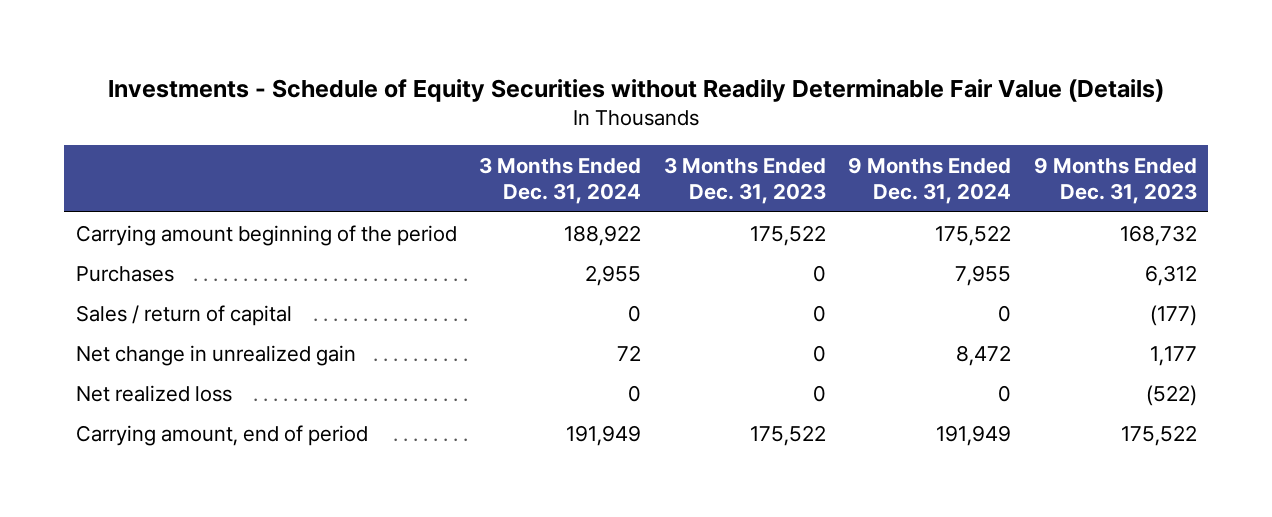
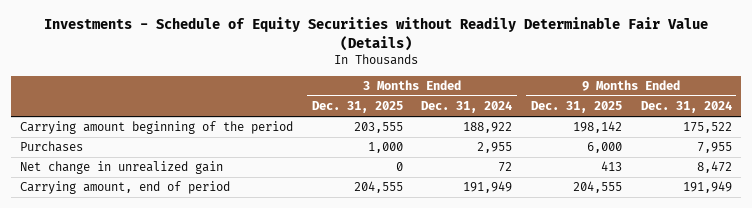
[663,156,826,204] 3 Months Ended Dec. 31, 2023 -> none
[1033,156,1197,204] 9 Months Ended Dec. 31, 2023 -> none
none -> [311,101,403,114] Dec. 31, 2025
none -> [531,101,623,114] Dec. 31, 2025
[75,304,292,326] Sales / return of capital -> none
[75,384,232,402] Net realized loss -> none

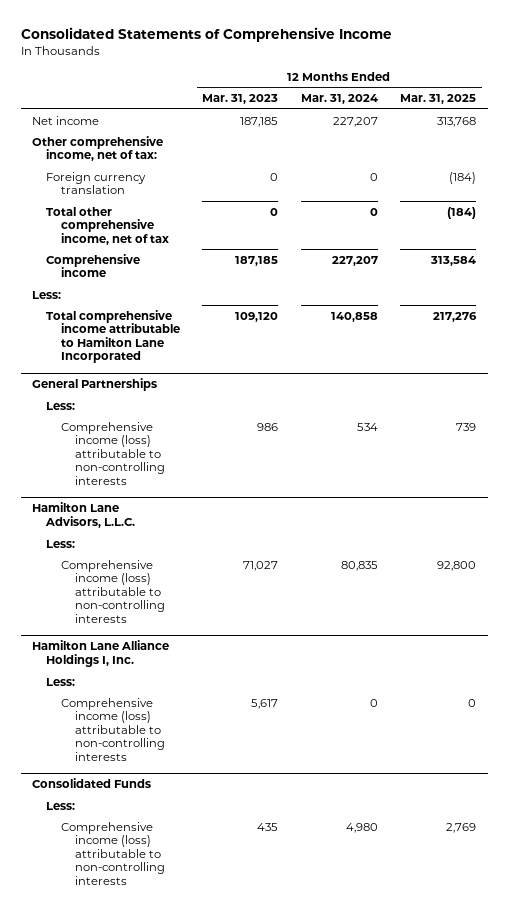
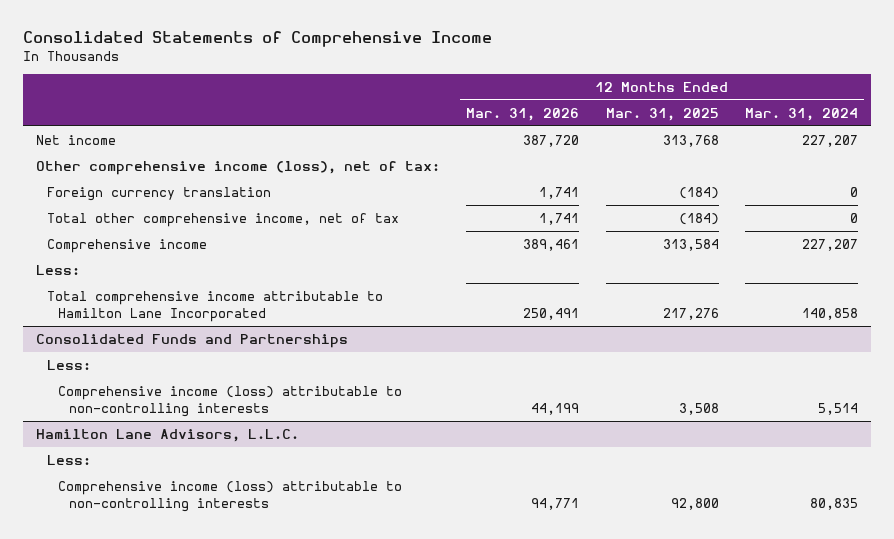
[202,94,279,105] Mar. 31, 2023 -> none
none -> [466,107,580,121] Mar. 31, 2026
[32,135,164,162] Other comprehensive income, net of tax: -> [35,161,440,176] Other comprehensive income (loss), net of tax:
[32,378,158,392] General Partnerships -> none
none -> [35,334,348,349] Consolidated Funds and Partnerships
[356,422,378,431] 534 -> [817,402,858,415] 5,514
[456,422,477,431] 739 -> [678,402,719,415] 3,508
[32,640,170,667] Hamilton Lane Alliance Holdings I, Inc. -> none
[46,677,76,686] Less: -> none
[60,697,165,761] Comprehensive income (loss) attributable to non-controlling interests -> none
[32,778,152,789] Consolidated Funds -> none
[46,801,76,810] Less: -> none
[60,821,165,885] Comprehensive income (loss) attributable to non-controlling interests -> none

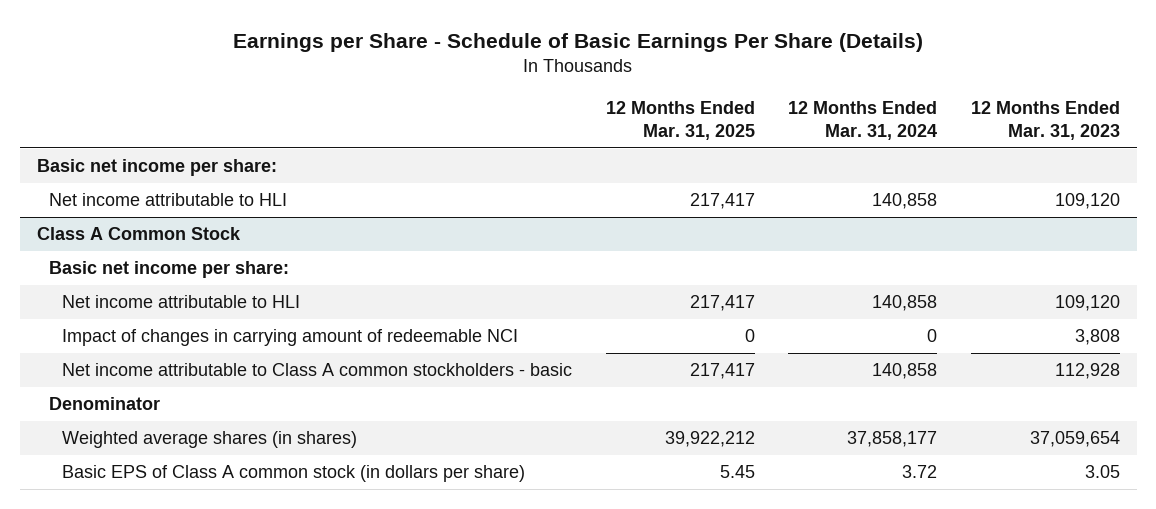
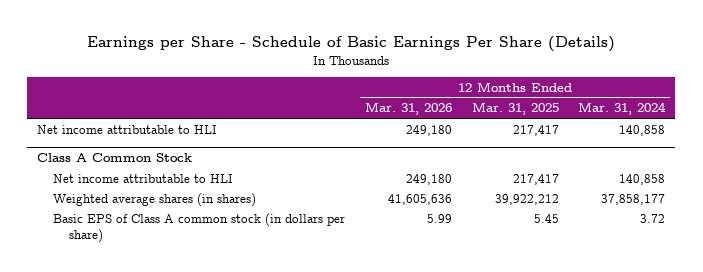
[970,100,1120,140] 12 Months Ended Mar. 31, 2023 -> none
none -> [364,102,452,116] Mar. 31, 2026
[36,159,277,177] Basic net income per share: -> none
[49,261,290,279] Basic net income per share: -> none
[62,329,519,347] Impact of changes in carrying amount of redeemable NCI -> none
[62,363,573,377] Net income attributable to Class A common stockholders - basic -> none
[49,397,161,411] Denominator -> none

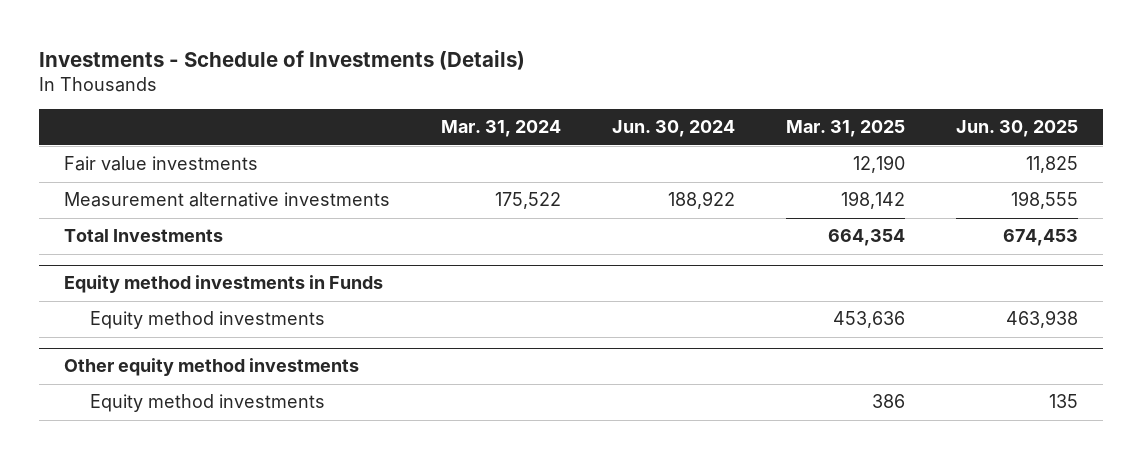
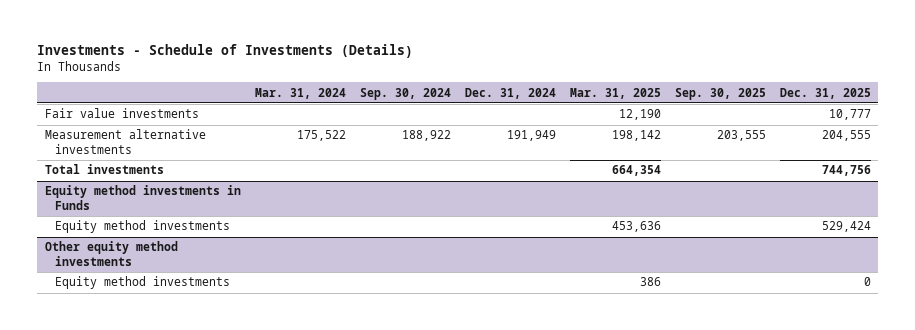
[611,120,735,138] Jun. 30, 2024 -> none
[955,120,1078,138] Jun. 30, 2025 -> none
none -> [359,87,451,100] Sep. 30, 2024
none -> [464,87,556,99] Dec. 31, 2024
none -> [674,87,766,100] Sep. 30, 2025
none -> [779,87,871,99] Dec. 31, 2025
[64,229,224,243] Total Investments -> [44,164,164,175] Total investments

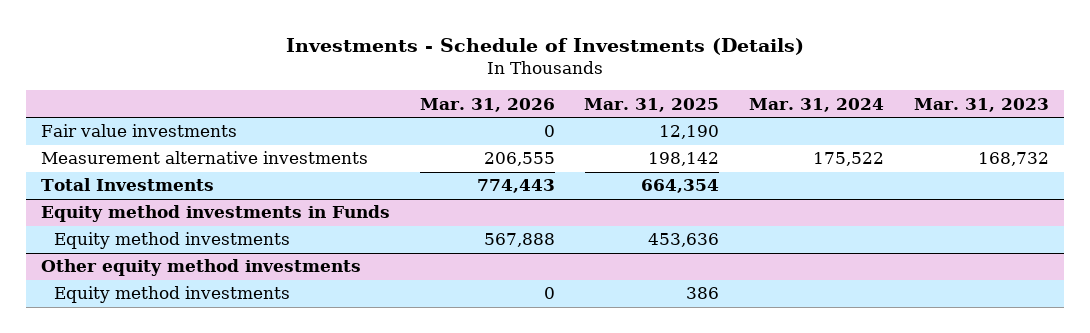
[359,87,451,100] Sep. 30, 2024 -> none
[464,87,556,99] Dec. 31, 2024 -> none
[674,87,766,100] Sep. 30, 2025 -> none
[779,87,871,99] Dec. 31, 2025 -> none
none -> [419,97,555,112] Mar. 31, 2026
none -> [913,97,1049,112] Mar. 31, 2023
[44,164,164,175] Total investments -> [41,178,215,192] Total Investments

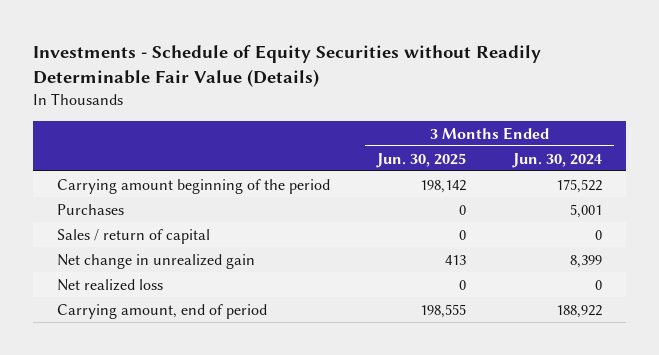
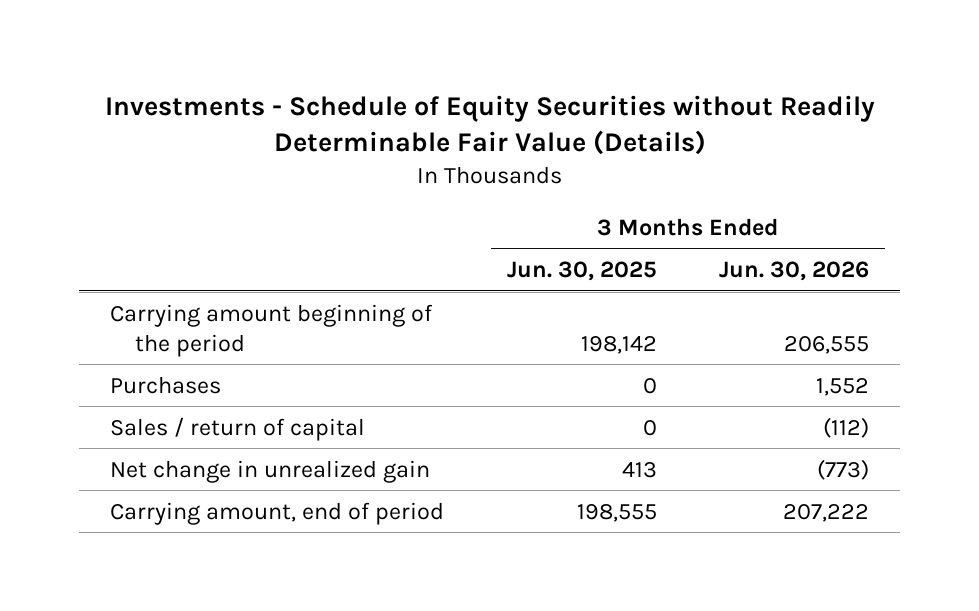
[512,152,603,168] Jun. 30, 2024 -> none
none -> [719,260,870,281] Jun. 30, 2026
[56,278,163,291] Net realized loss -> none

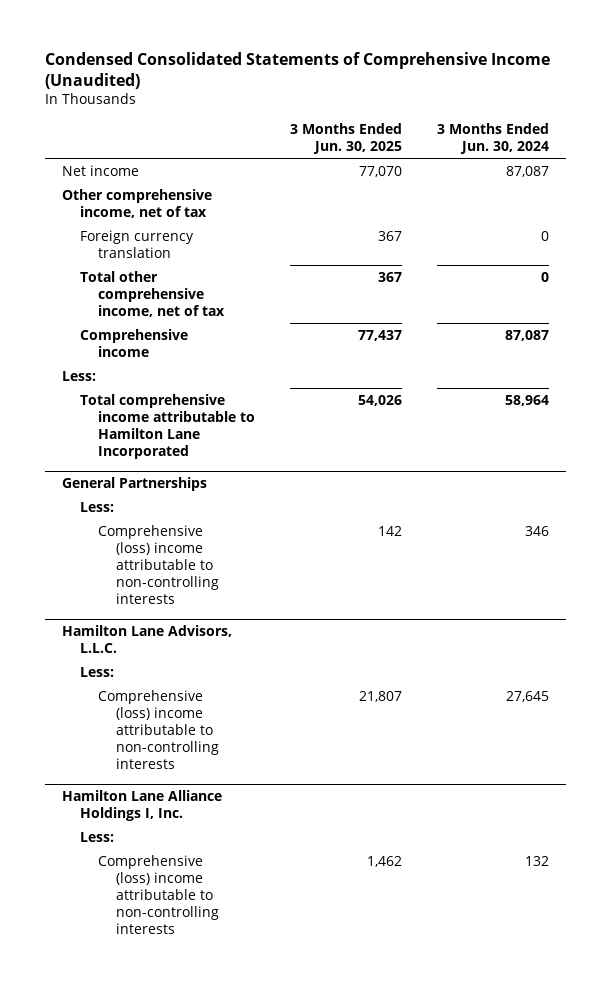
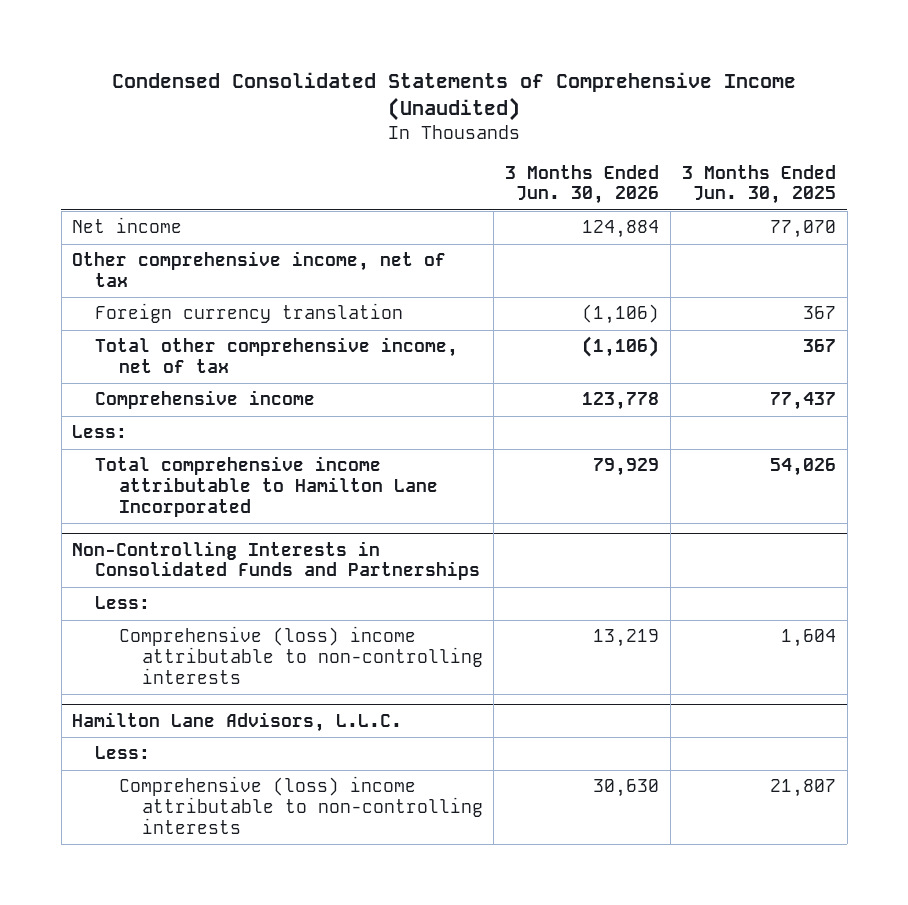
[436,122,549,155] 3 Months Ended Jun. 30, 2024 -> none
none -> [505,164,660,205] 3 Months Ended Jun. 30, 2026
[62,477,208,492] General Partnerships -> none
none -> [72,540,481,581] Non-Controlling Interests in Consolidated Funds and Partnerships
[377,525,402,536] 142 -> [780,629,836,648] 1,604
[62,790,223,822] Hamilton Lane Alliance Holdings I, Inc. -> none
[80,831,115,842] Less: -> none
[98,854,220,935] Comprehensive (loss) income attributable to non-controlling interests -> none

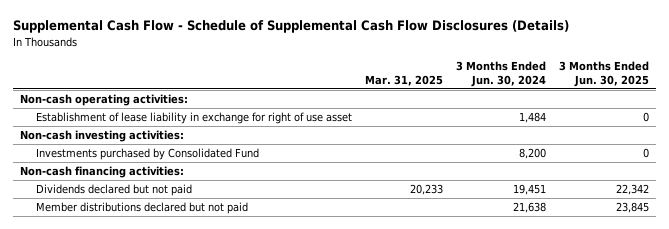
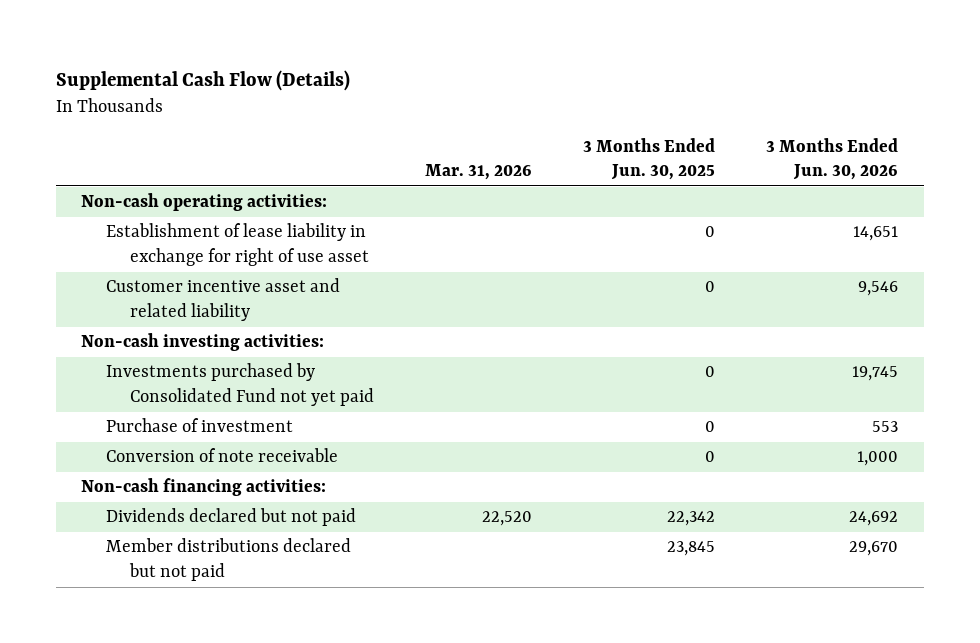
[13,20,570,34] Supplemental Cash Flow - Schedule of Supplemental Cash Flow Disclosures (Details) -> [55,69,350,91] Supplemental Cash Flow (Details)
[364,74,443,86] Mar. 31, 2025 -> none
[456,60,547,87] 3 Months Ended Jun. 30, 2024 -> none
none -> [425,164,533,181] Mar. 31, 2026
none -> [766,137,899,181] 3 Months Ended Jun. 30, 2026
none -> [105,278,340,322] Customer incentive asset and related liability
[35,148,259,161] Investments purchased by Consolidated Fund -> [105,363,374,407] Investments purchased by Consolidated Fund not yet paid
none -> [105,418,293,433] Purchase of investment
none -> [105,448,338,463] Conversion of note receivable

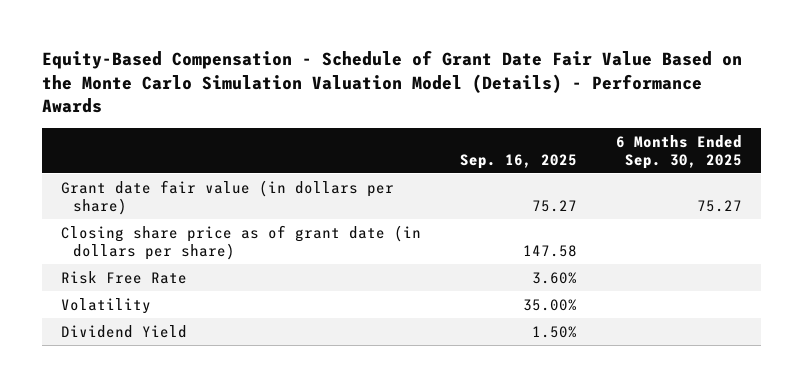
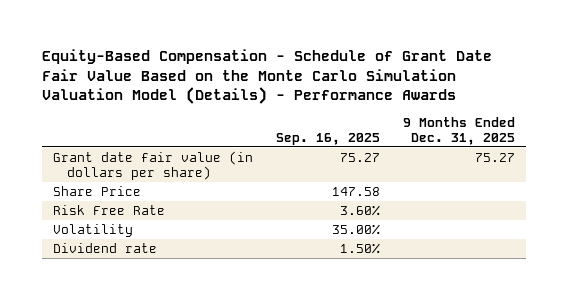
[616,134,743,169] 6 Months Ended Sep. 30, 2025 -> none
none -> [402,116,515,145] 9 Months Ended Dec. 31, 2025
[61,224,422,261] Closing share price as of grant date (in dollars per share) -> [53,185,142,196] Share Price
[61,324,188,338] Dividend Yield -> [53,242,158,253] Dividend rate

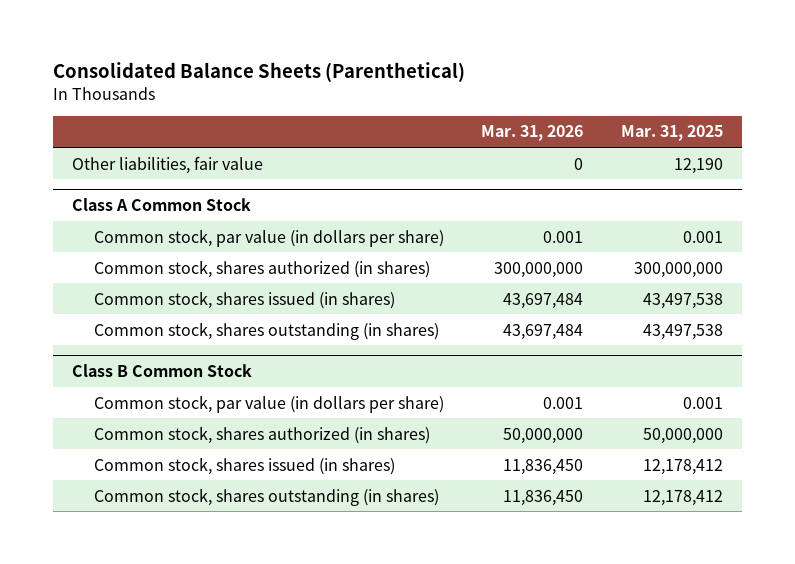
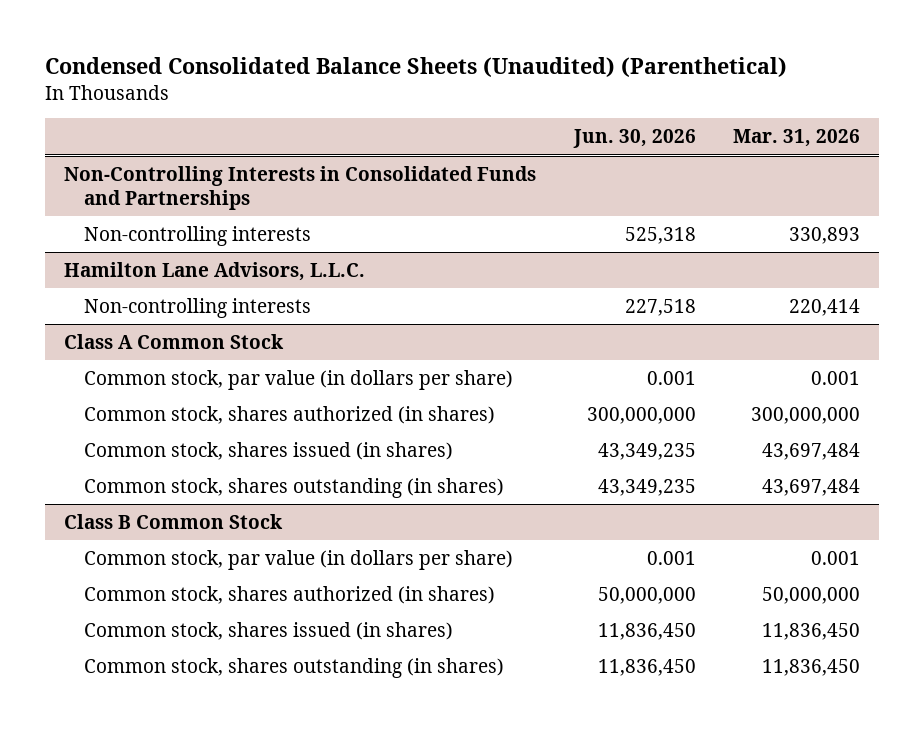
[53,62,466,83] Consolidated Balance Sheets (Parenthetical) -> [45,57,788,78] Condensed Consolidated Balance Sheets (Unaudited) (Parenthetical)
[620,125,723,142] Mar. 31, 2025 -> none
none -> [572,129,696,149] Jun. 30, 2026
[72,155,264,174] Other liabilities, fair value -> none
none -> [63,165,536,210] Non-Controlling Interests in Consolidated Funds and Partnerships
none -> [83,225,311,246] Non-controlling interests
none -> [63,261,365,281] Hamilton Lane Advisors, L.L.C.
none -> [83,297,311,318] Non-controlling interests

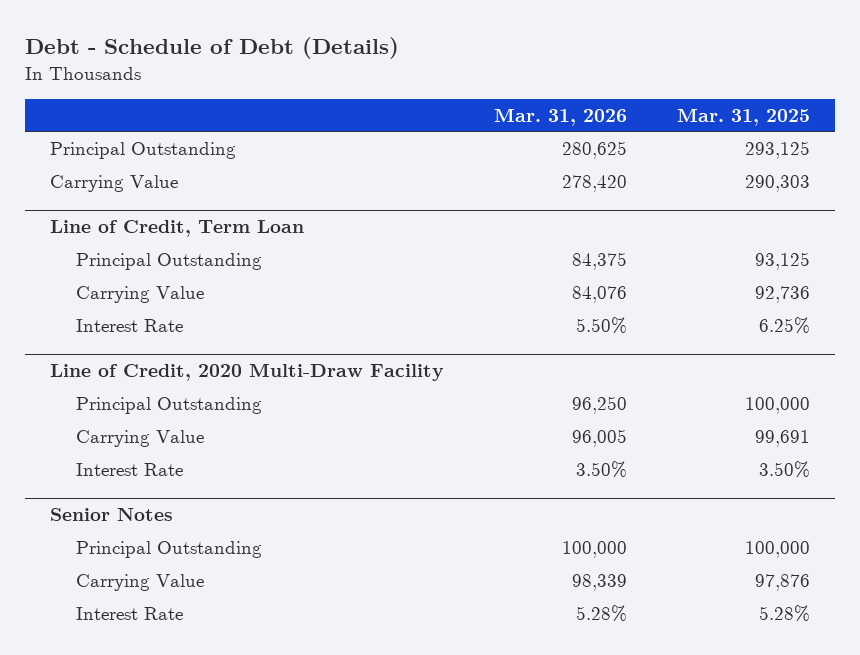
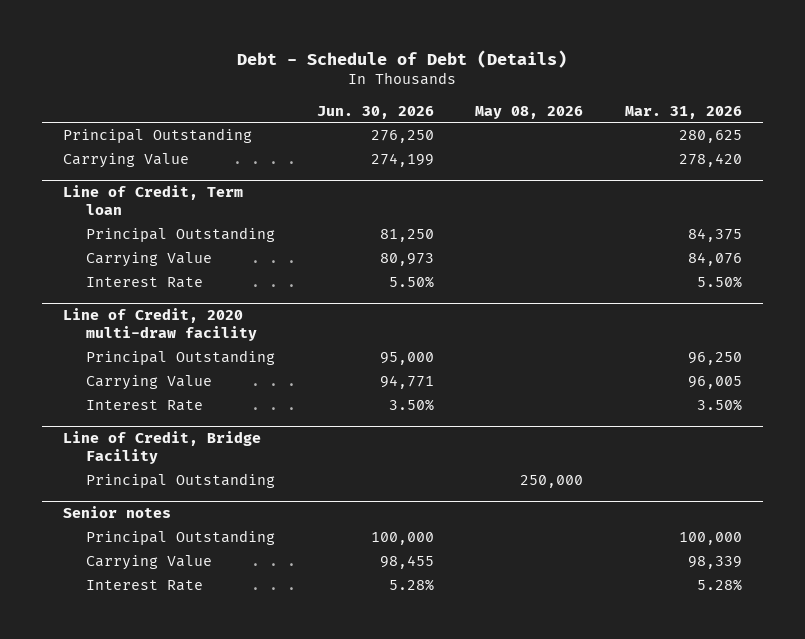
[677,107,811,126] Mar. 31, 2025 -> none
none -> [316,105,434,119] Jun. 30, 2026
none -> [475,105,584,119] May 08, 2026
[49,220,304,238] Line of Credit, Term Loan -> [63,184,244,216] Line of Credit, Term loan
[49,363,444,382] Line of Credit, 2020 Multi-Draw Facility -> [63,307,258,342] Line of Credit, 2020 multi-draw facility
none -> [63,430,262,465] Line of Credit, Bridge Facility
none -> [86,472,276,488] Principal Outstanding
[49,508,173,522] Senior Notes -> [63,505,172,518] Senior notes

